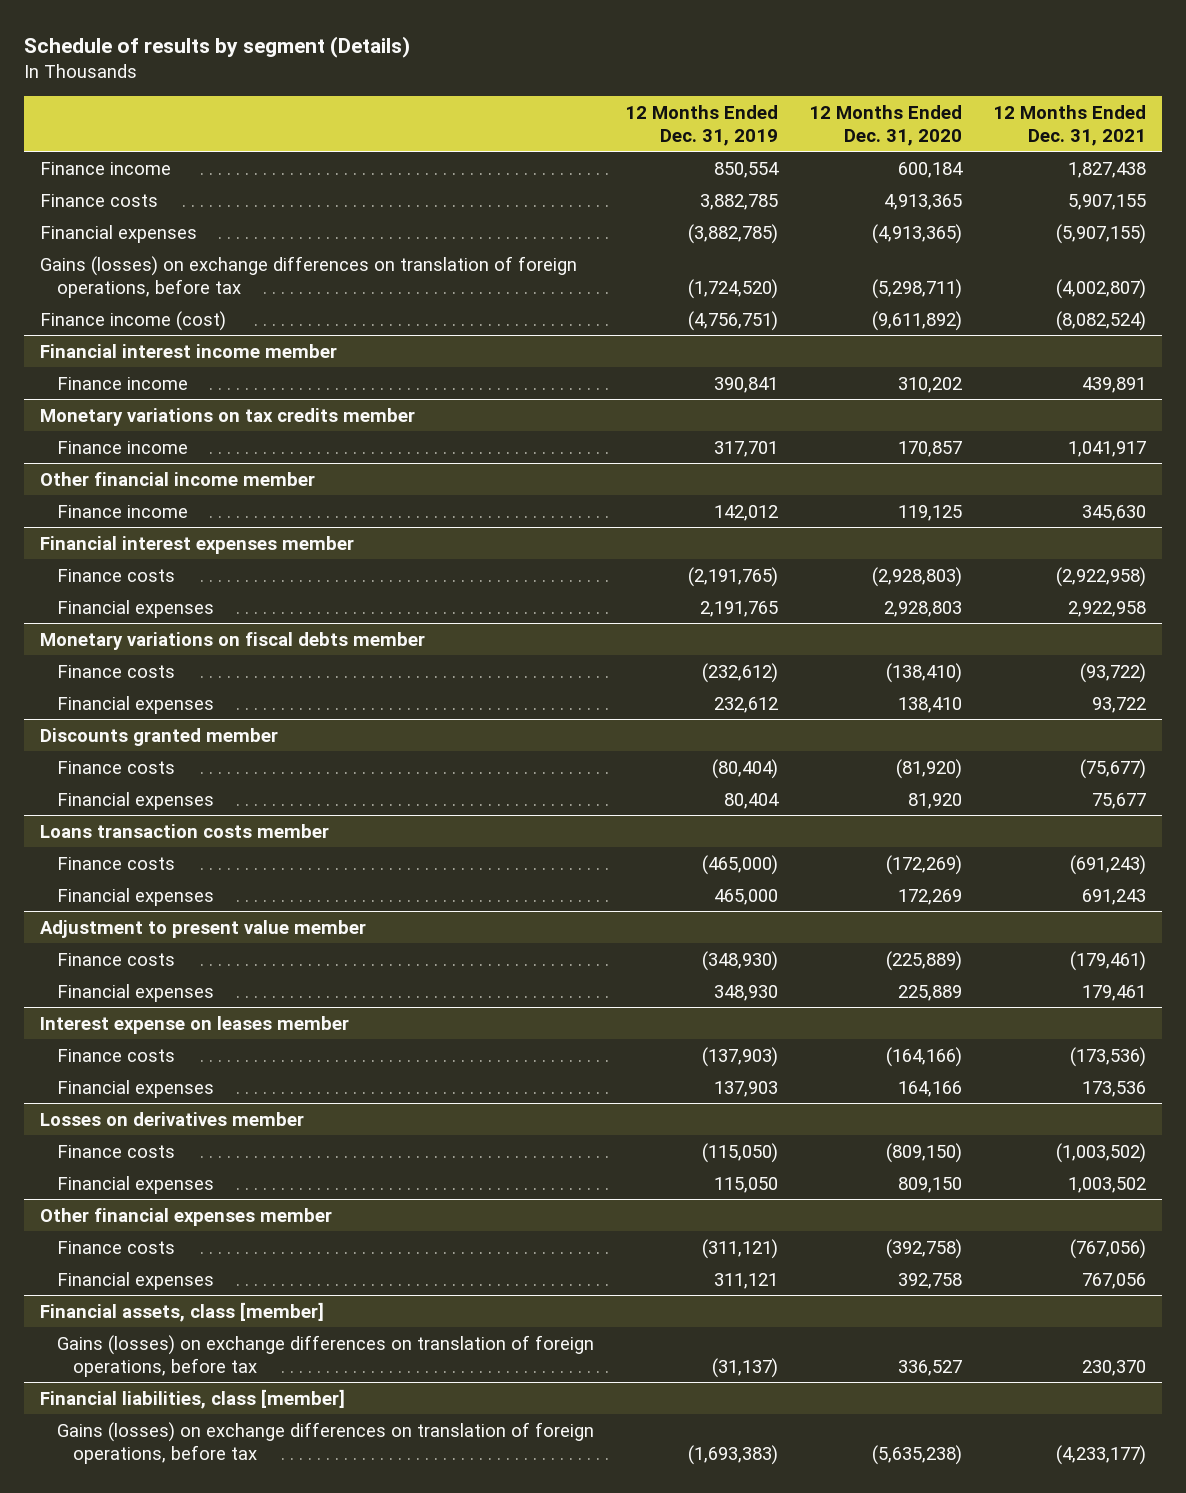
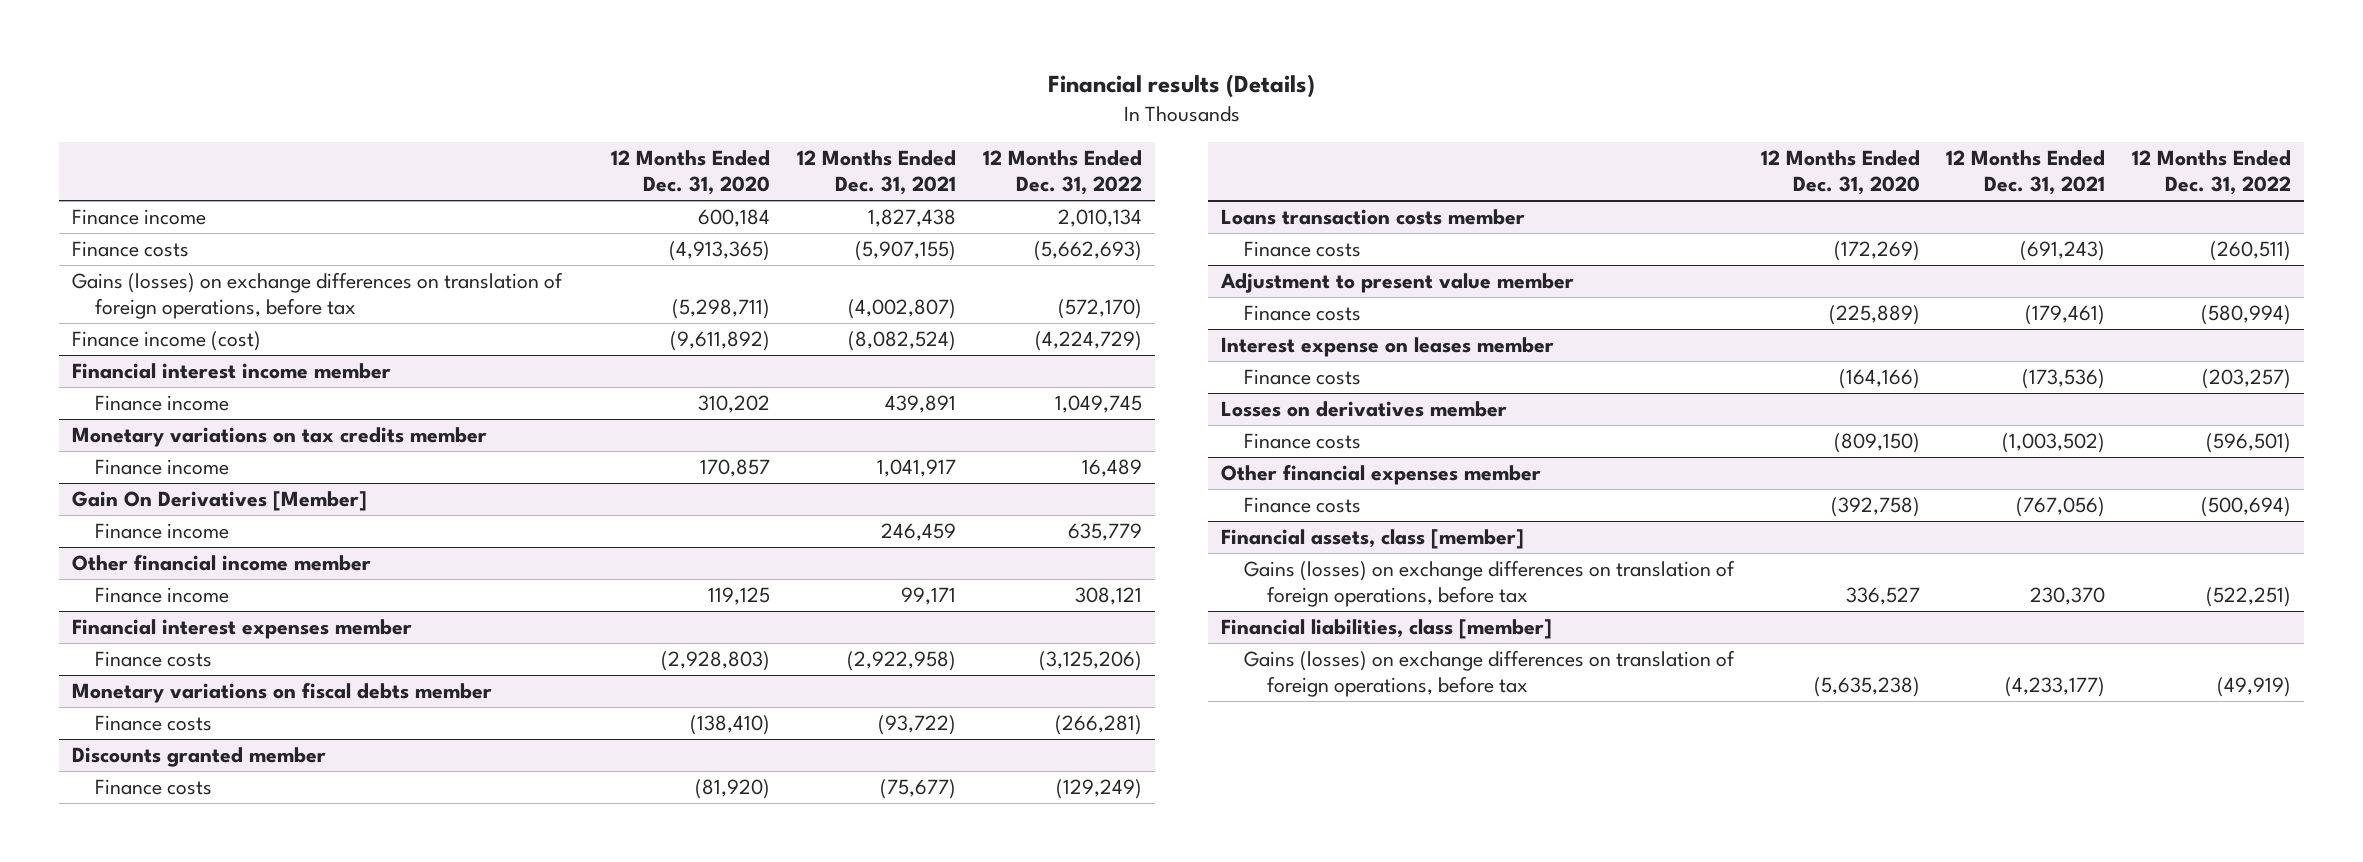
[24,35,411,58] Schedule of results by segment (Details) -> [1047,73,1315,98] Financial results (Details)
[624,104,778,146] 12 Months Ended Dec. 31, 2019 -> none
none -> [982,150,1142,195] 12 Months Ended Dec. 31, 2022
[39,224,197,243] Financial expenses -> none
[884,193,963,210] 4,913,365 -> [669,241,771,262] (4,913,365)
[1068,193,1147,210] 5,907,155 -> [854,241,956,262] (5,907,155)
none -> [72,491,368,512] Gain On Derivatives [Member]
none -> [94,523,229,540] Finance income
[1082,504,1147,521] 345,630 -> [900,587,956,606] 99,171
[56,599,214,618] Financial expenses -> none
[56,695,214,714] Financial expenses -> none
[56,791,214,810] Financial expenses -> none
[56,887,214,906] Financial expenses -> none
[56,983,214,1002] Financial expenses -> none
[56,1079,214,1098] Financial expenses -> none
[56,1175,214,1194] Financial expenses -> none
[56,1271,214,1290] Financial expenses -> none

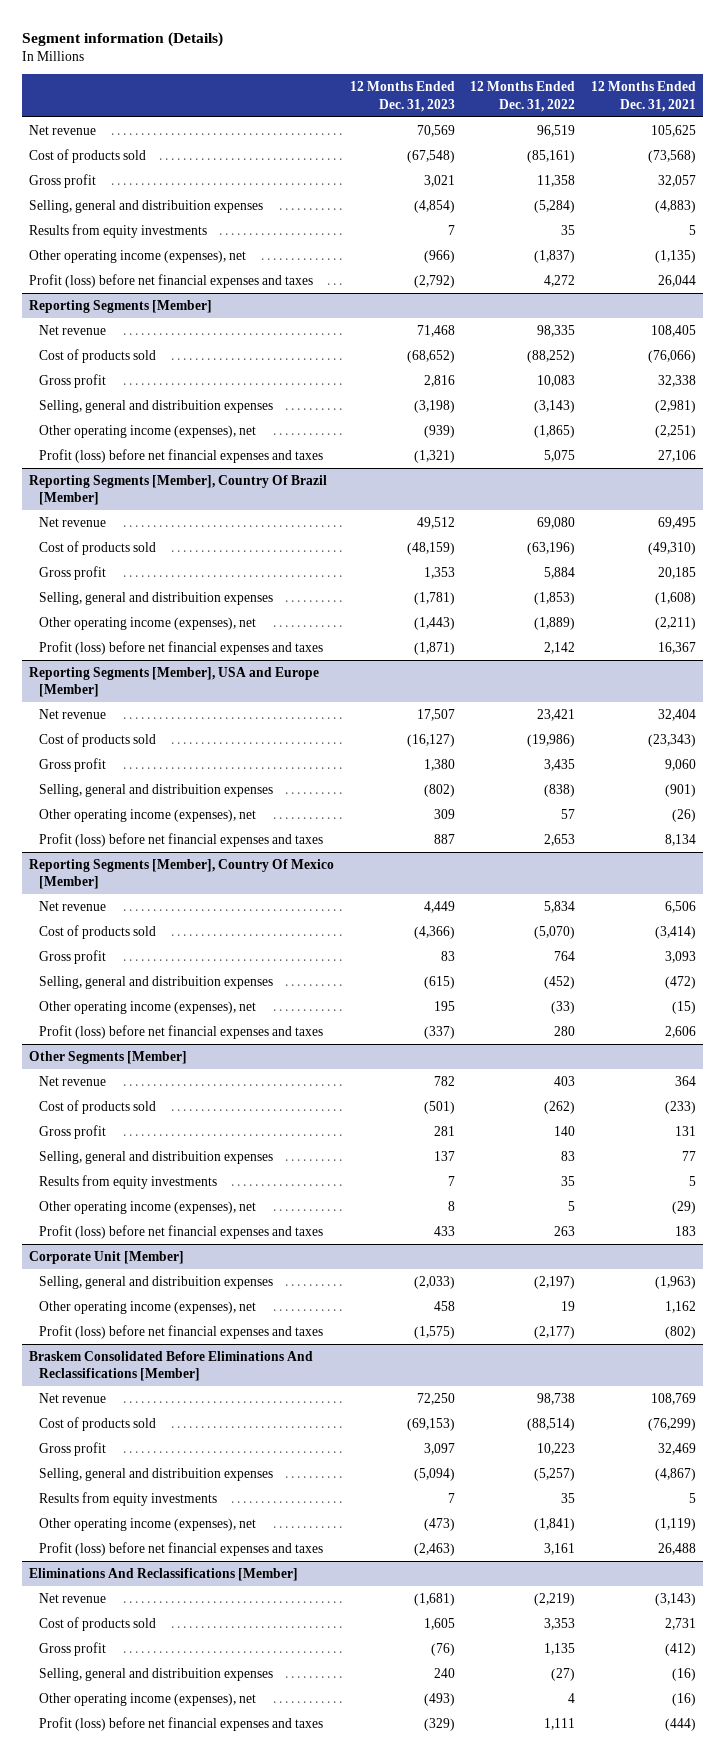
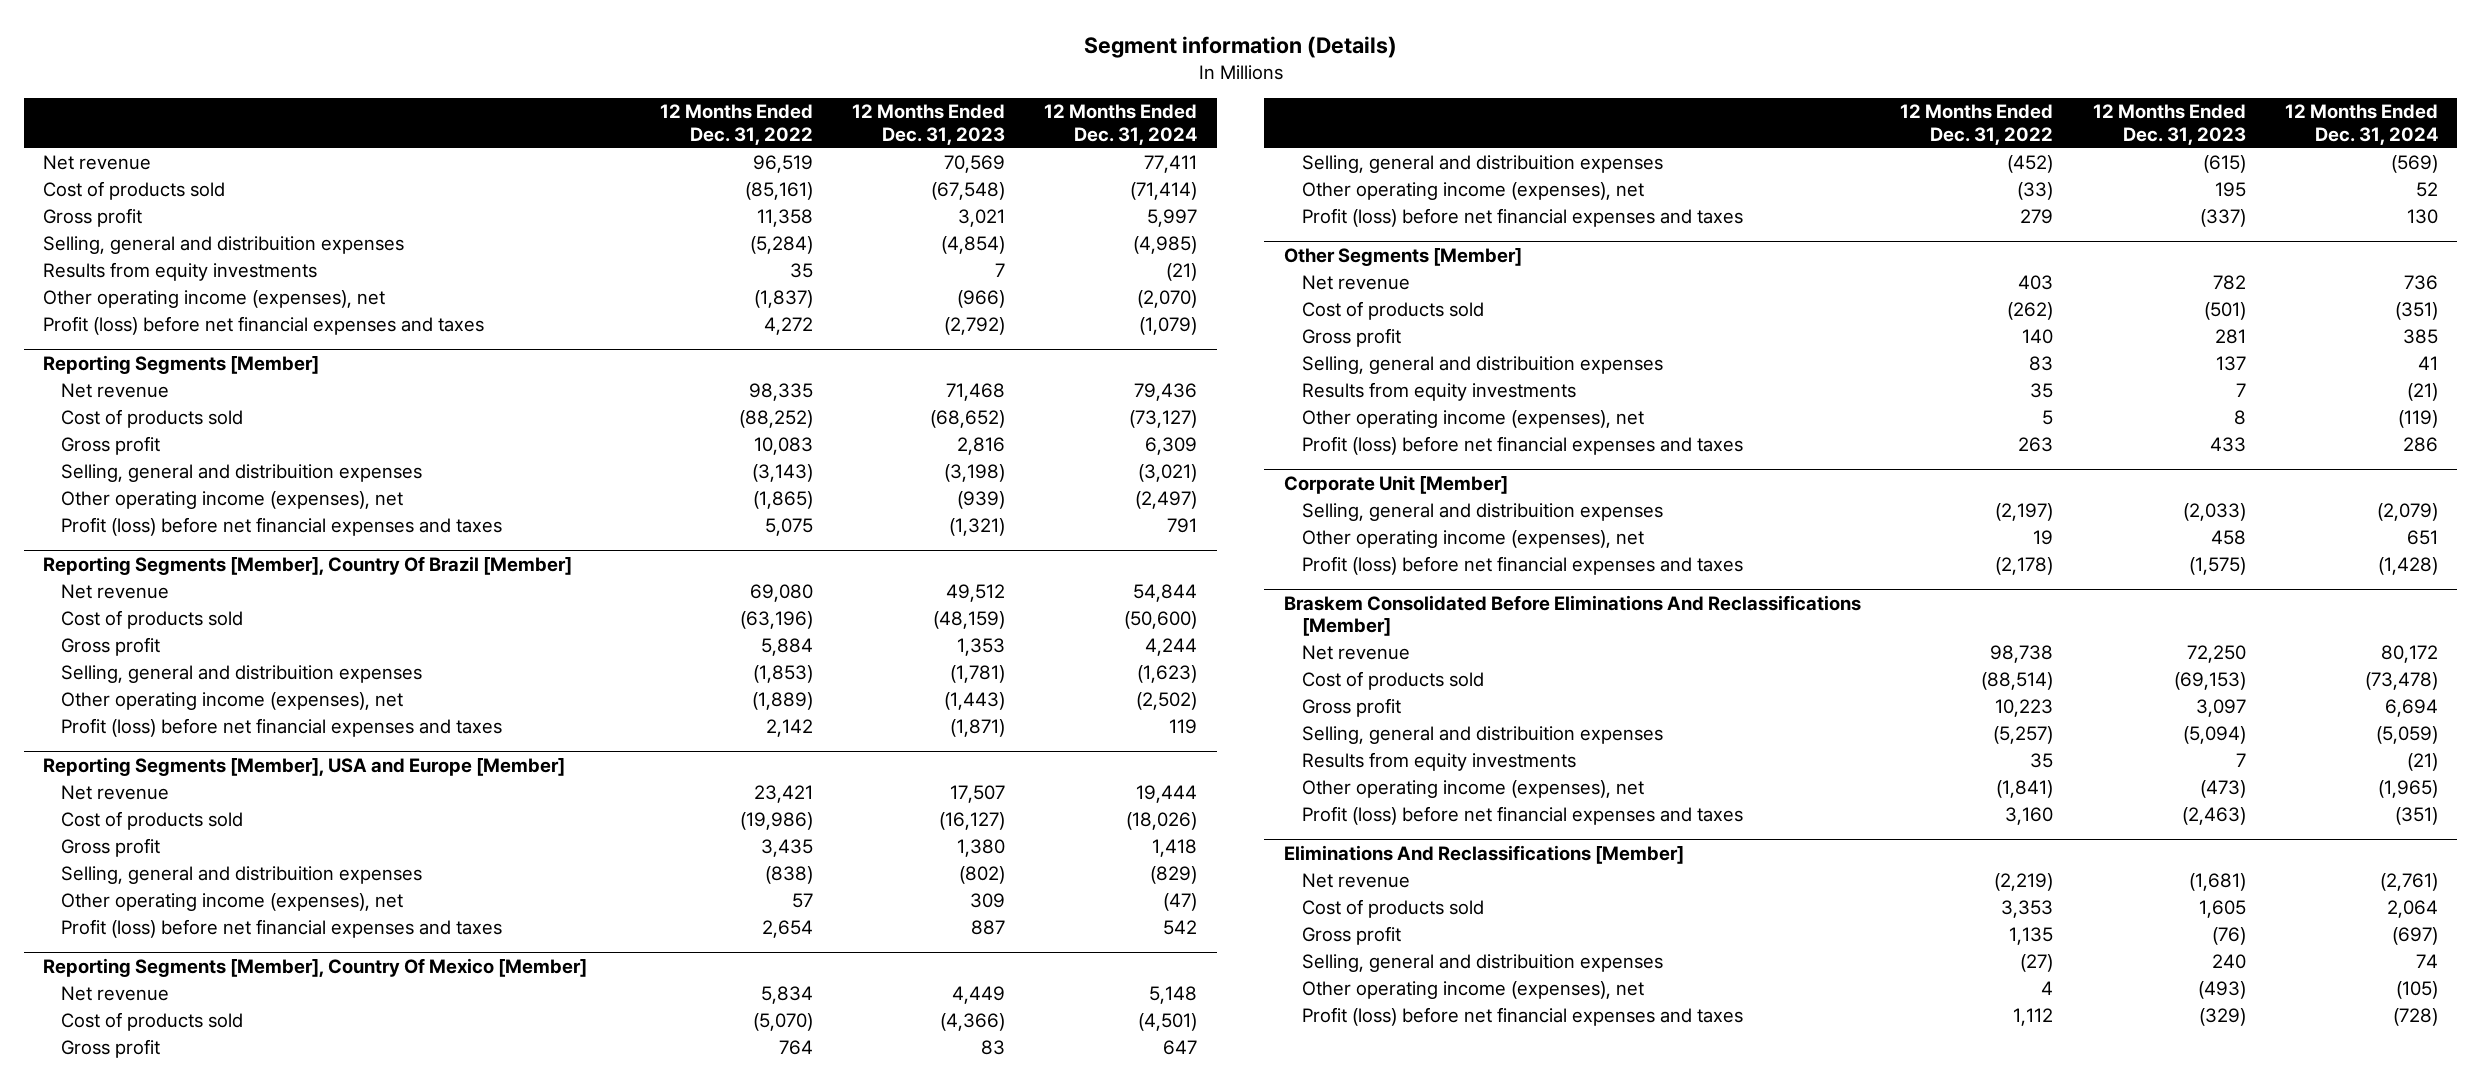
[590,81,696,112] 12 Months Ended Dec. 31, 2021 -> none
none -> [1044,104,1198,145] 12 Months Ended Dec. 31, 2024
[544,833,576,846] 2,653 -> [761,920,813,939] 2,654
[554,1025,576,1036] 280 -> [2020,209,2054,225] 279
[534,1325,576,1339] (2,177) -> [1995,557,2054,576] (2,178)
[544,1542,576,1555] 3,161 -> [2005,807,2054,826] 3,160
[544,1717,576,1730] 1,111 -> [2013,1008,2054,1027] 1,112

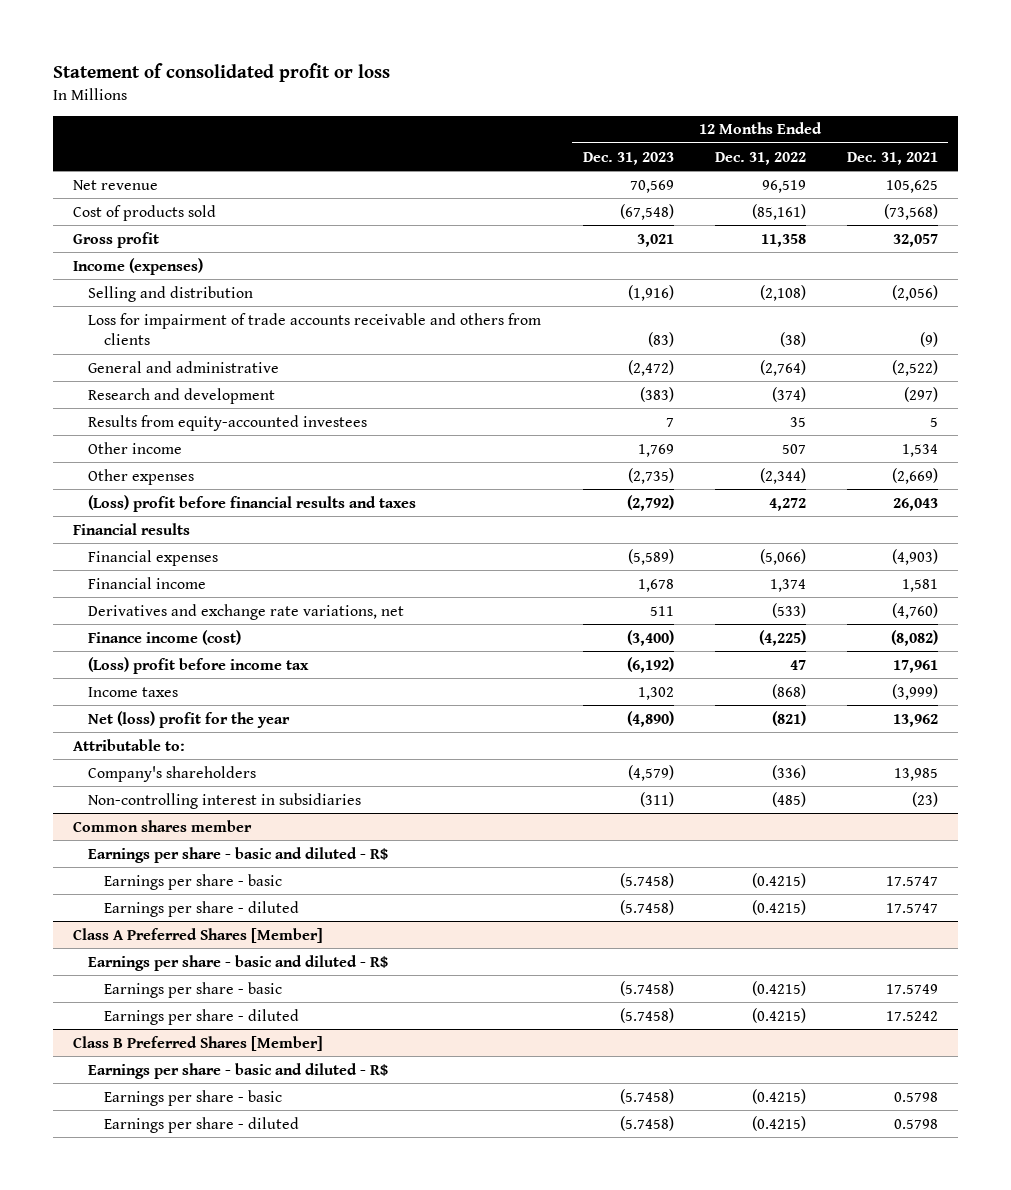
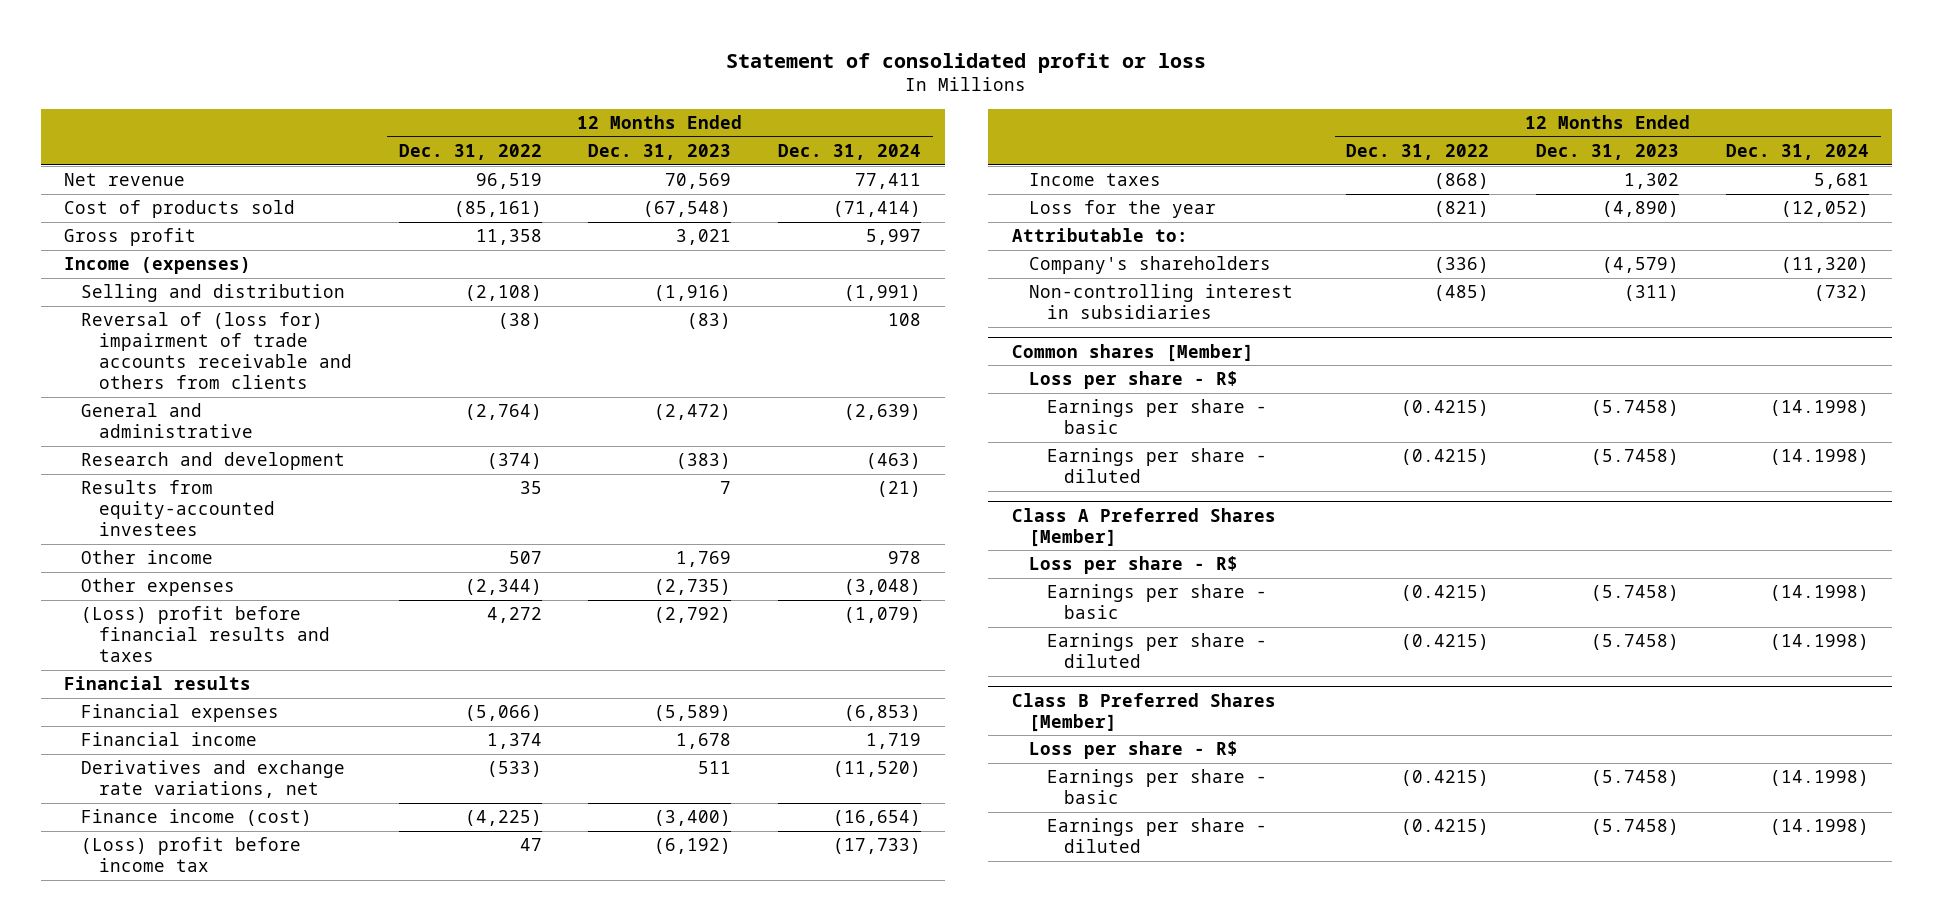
[846,151,938,165] Dec. 31, 2021 -> none
none -> [778,143,922,160] Dec. 31, 2024
[88,312,542,346] Loss for impairment of trade accounts receivable and others from clients -> [81,312,352,389] Reversal of (loss for) impairment of trade accounts receivable and others from clients
[88,710,291,728] Net (loss) profit for the year -> [1029,200,1217,219] Loss for the year
[88,846,389,863] Earnings per share - basic and diluted - R$ -> none
[73,819,253,832] Common shares member -> [1011,343,1254,362] Common shares [Member]
none -> [1029,371,1239,390] Loss per share - R$
[88,954,389,971] Earnings per share - basic and diluted - R$ -> none
none -> [1029,556,1239,575] Loss per share - R$
[88,1062,389,1079] Earnings per share - basic and diluted - R$ -> none
none -> [1029,741,1239,760] Loss per share - R$

